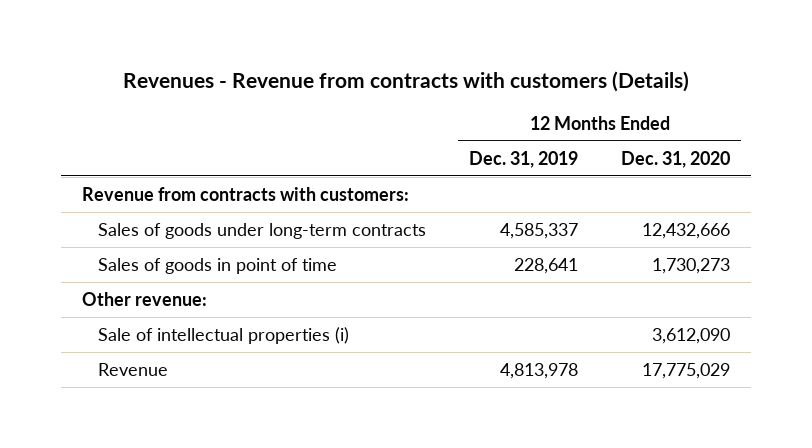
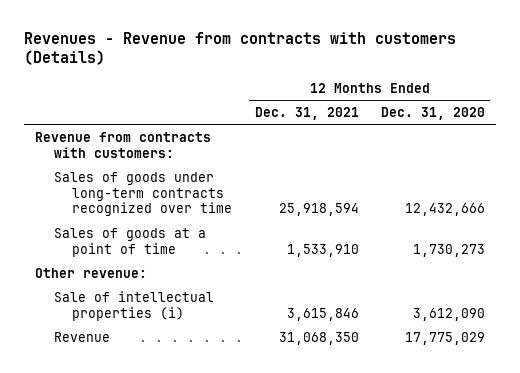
[469,150,579,168] Dec. 31, 2019 -> none
none -> [254,106,359,120] Dec. 31, 2021
[98,222,427,239] Sales of goods under long-term contracts -> [53,171,233,217] Sales of goods under long-term contracts recognized over time
[98,257,338,274] Sales of goods in point of time -> [53,227,206,257] Sales of goods at a point of time

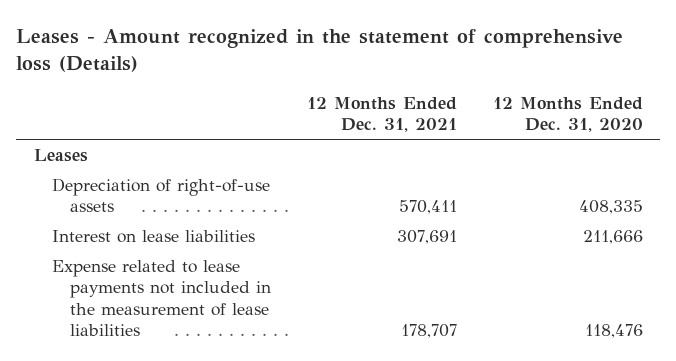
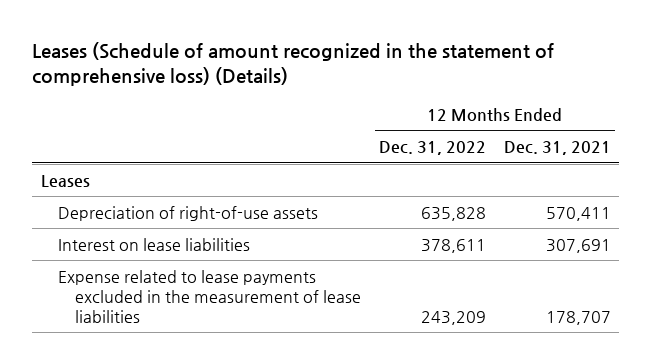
[15,29,623,73] Leases - Amount recognized in the statement of comprehensive loss (Details) -> [32,41,555,86] Leases (Schedule of amount recognized in the statement of comprehensive loss) (Details)
[492,96,643,133] 12 Months Ended Dec. 31, 2020 -> none
none -> [379,140,487,155] Dec. 31, 2022
[52,260,272,336] Expense related to lease payments not included in the measurement of lease liabilities -> [58,269,362,323] Expense related to lease payments excluded in the measurement of lease liabilities

